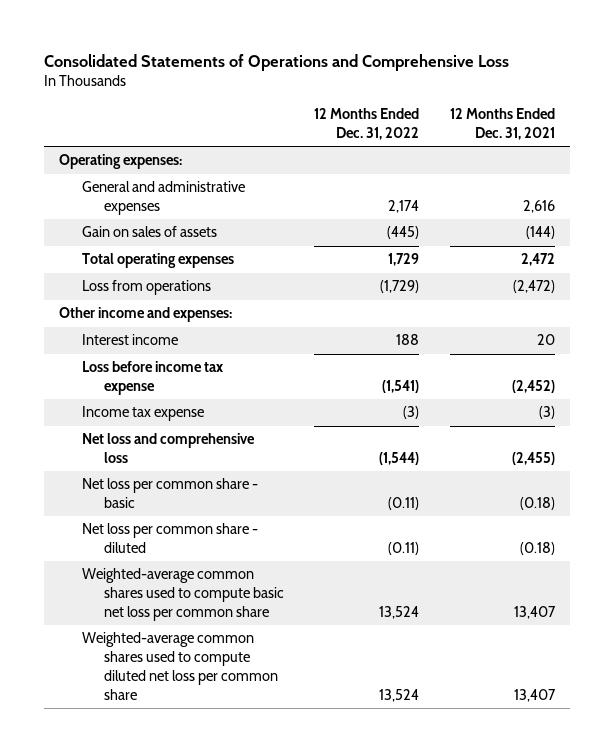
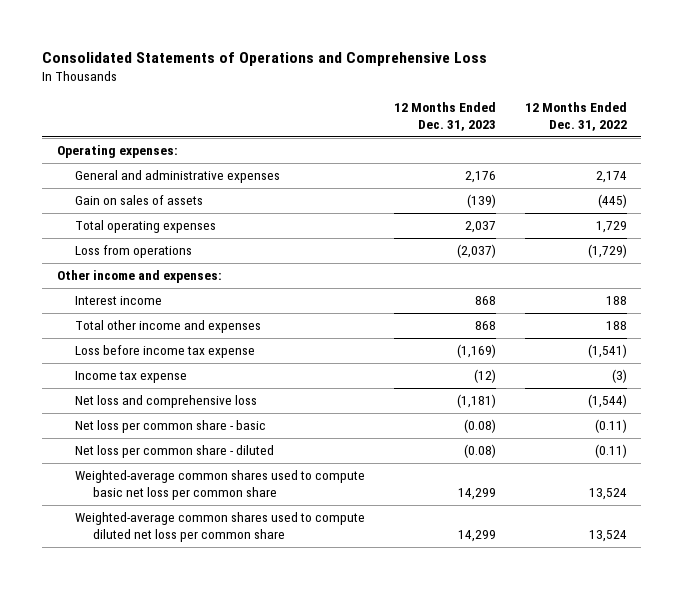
[449,108,555,141] 12 Months Ended Dec. 31, 2021 -> none
none -> [393,101,496,131] 12 Months Ended Dec. 31, 2023
none -> [75,320,262,334] Total other income and expenses

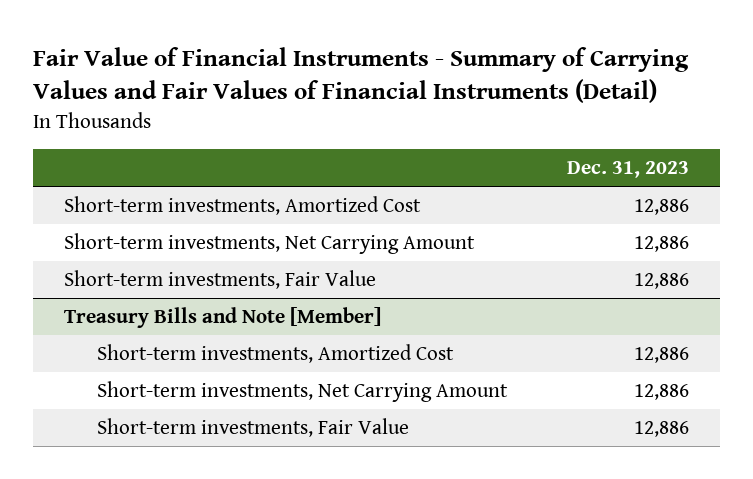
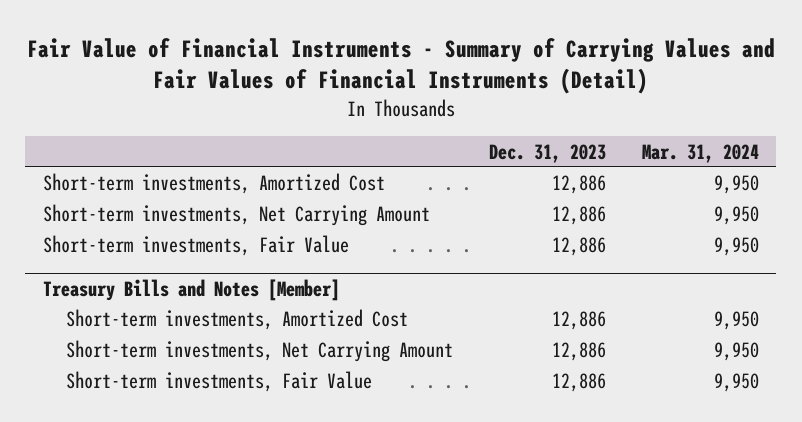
none -> [641,143,759,163] Mar. 31, 2024
[63,307,381,329] Treasury Bills and Note [Member] -> [42,279,340,302] Treasury Bills and Notes [Member]

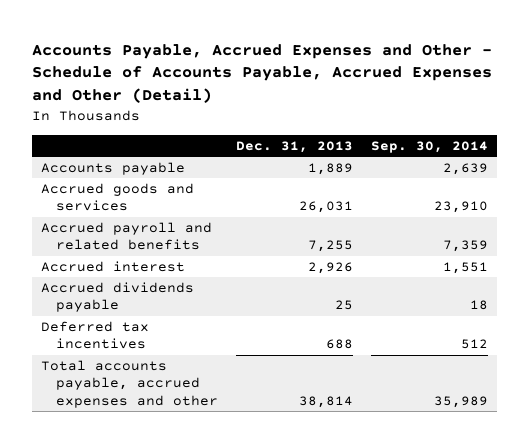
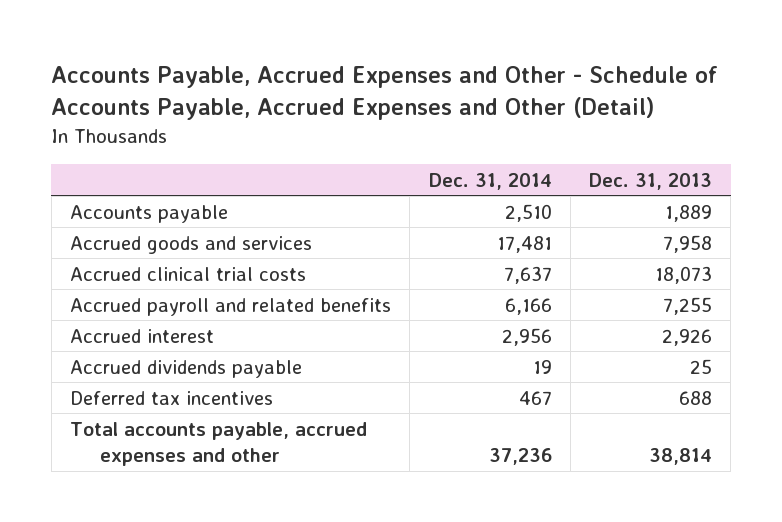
[370,140,488,153] Sep. 30, 2014 -> none
none -> [428,172,552,190] Dec. 31, 2014
[298,201,353,214] 26,031 -> [663,234,713,253] 7,958
none -> [70,266,307,281] Accrued clinical trial costs

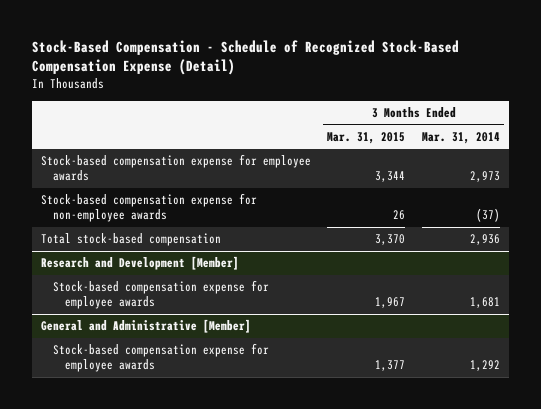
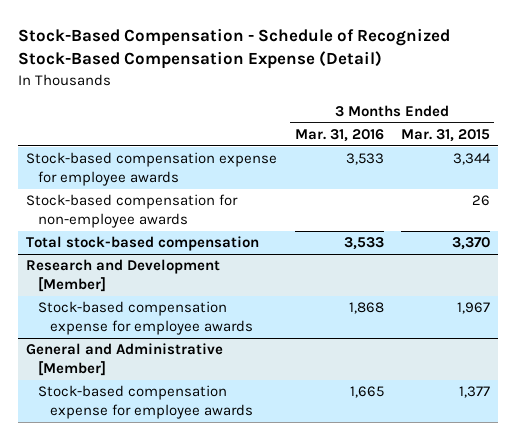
[422,131,501,144] Mar. 31, 2014 -> none
none -> [294,129,384,143] Mar. 31, 2016
[40,193,257,223] Stock-based compensation expense for non-employee awards -> [26,194,239,229] Stock-based compensation for non-employee awards

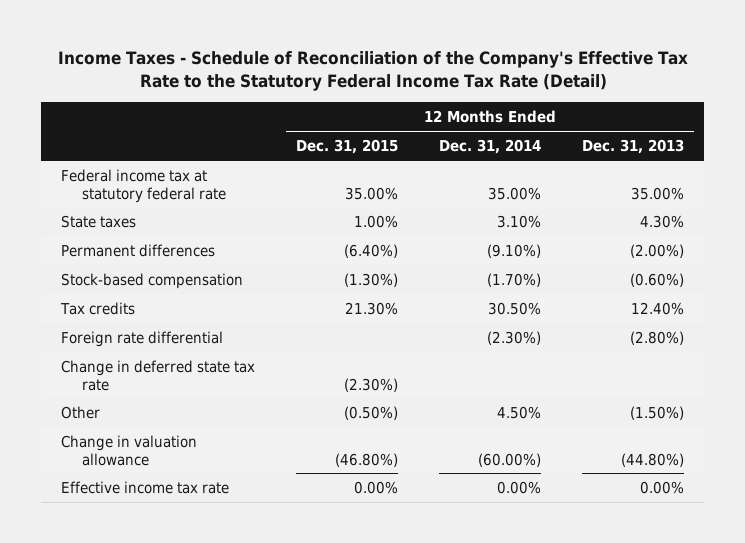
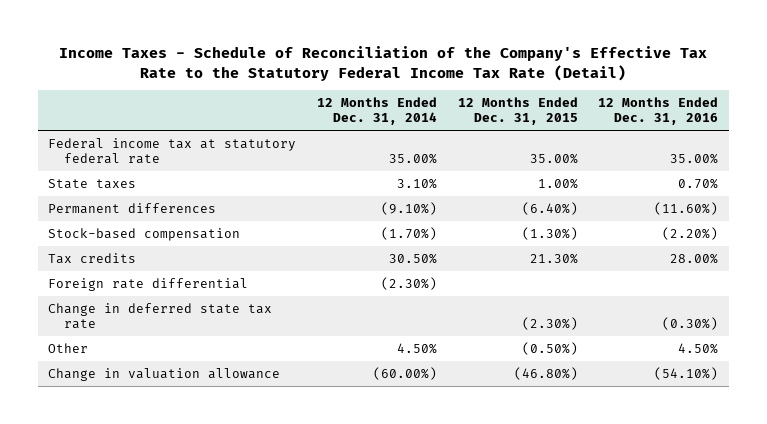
[581,139,684,155] Dec. 31, 2013 -> none
none -> [598,97,719,126] 12 Months Ended Dec. 31, 2016
[61,480,230,494] Effective income tax rate -> none

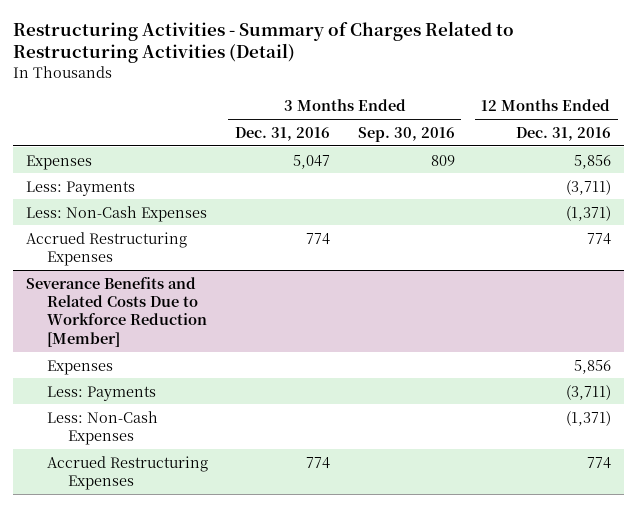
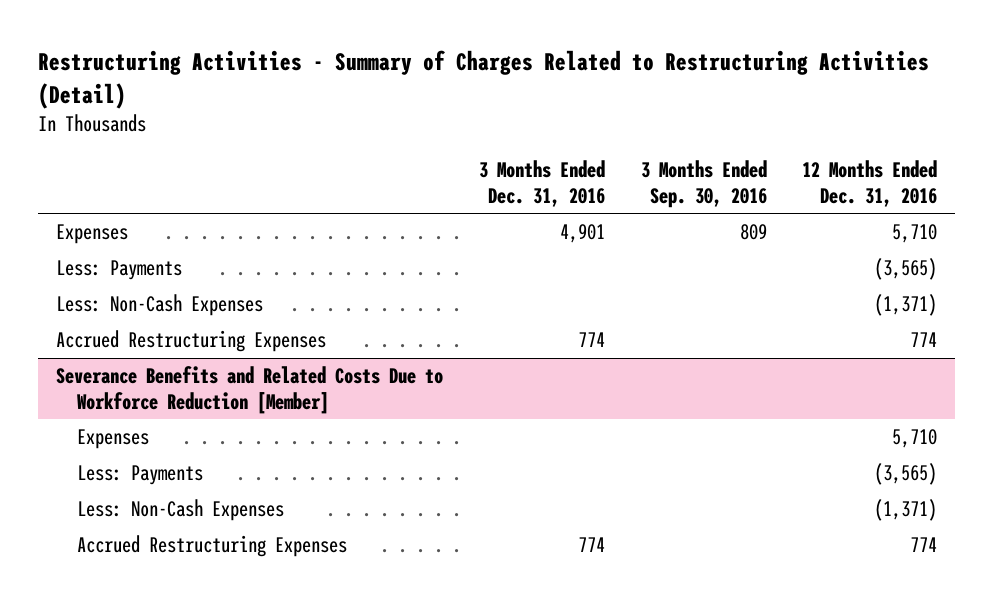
[293,154,331,169] 5,047 -> [559,224,605,244] 4,901
[573,154,611,169] 5,856 -> [892,224,938,244] 5,710
[565,179,611,195] (3,711) -> [874,258,938,281] (3,565)
[573,359,611,374] 5,856 -> [892,429,938,449] 5,710
[565,384,611,400] (3,711) -> [874,463,938,486] (3,565)

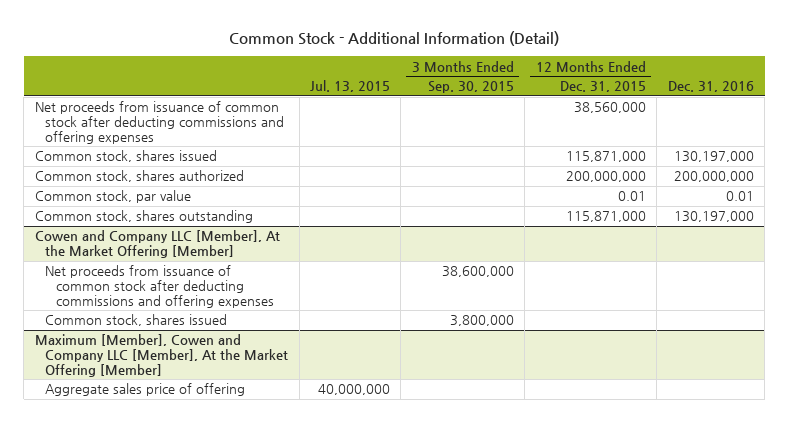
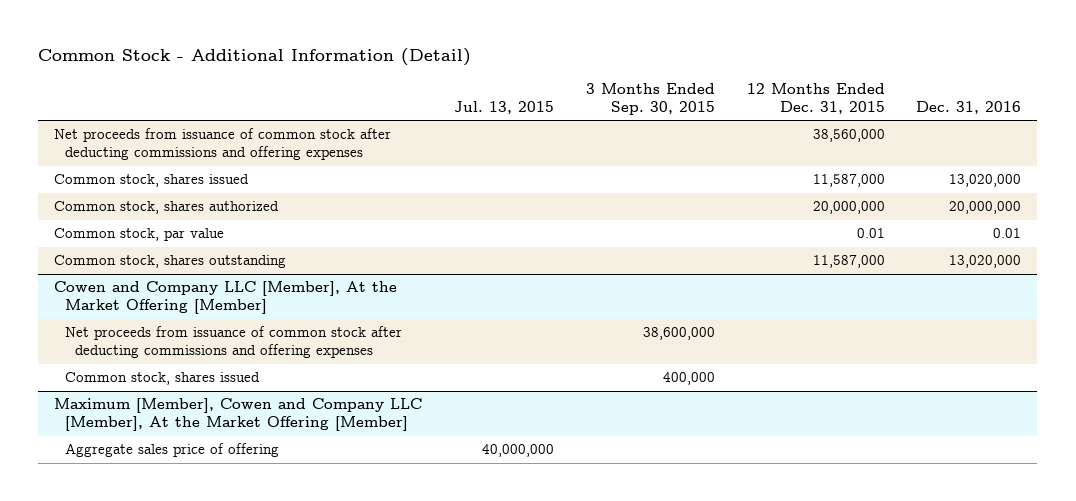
[565,151,646,163] 115,871,000 -> [812,174,885,188] 11,587,000
[673,151,754,163] 130,197,000 -> [949,174,1022,188] 13,020,000
[565,171,646,183] 200,000,000 -> [812,201,885,215] 20,000,000
[673,171,754,183] 200,000,000 -> [949,201,1022,215] 20,000,000
[565,211,646,223] 115,871,000 -> [812,255,885,269] 11,587,000
[673,211,754,223] 130,197,000 -> [949,255,1022,269] 13,020,000
[449,315,514,327] 3,800,000 -> [662,372,715,386] 400,000

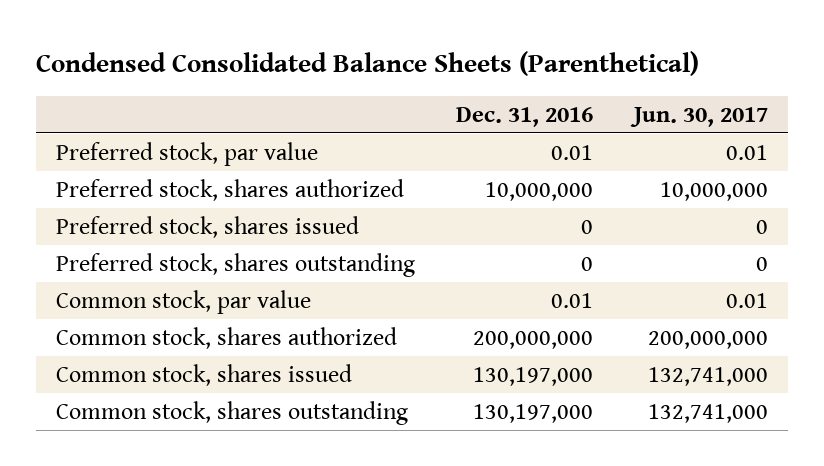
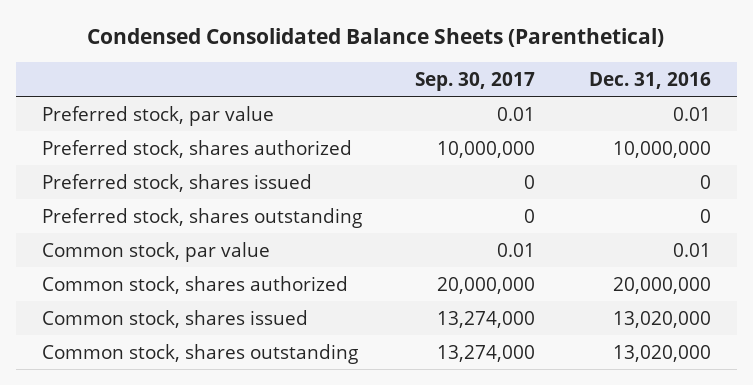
[629,106,768,127] Jun. 30, 2017 -> none
none -> [415,71,536,91] Sep. 30, 2017
[472,330,593,349] 200,000,000 -> [612,276,711,294] 20,000,000
[472,366,593,386] 130,197,000 -> [612,310,711,328] 13,020,000
[472,403,593,423] 130,197,000 -> [612,344,711,362] 13,020,000

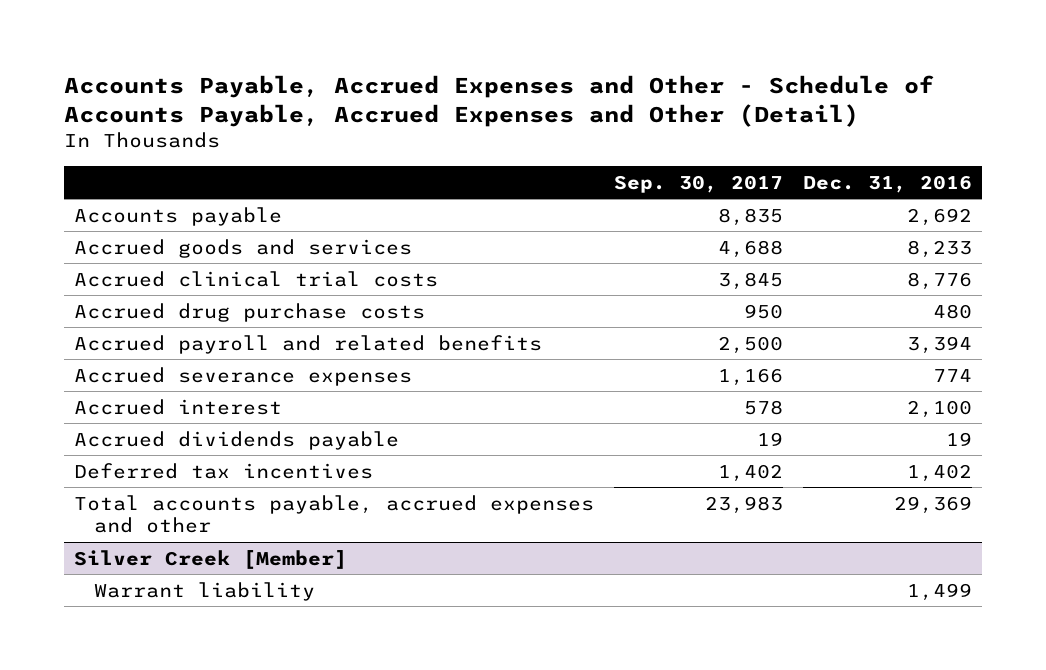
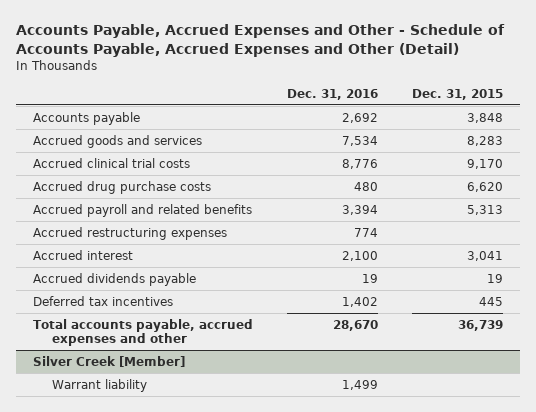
[613,174,783,193] Sep. 30, 2017 -> none
none -> [411,88,503,100] Dec. 31, 2015
[906,239,972,258] 8,233 -> [342,135,379,146] 7,534
[73,366,412,386] Accrued severance expenses -> [33,226,228,240] Accrued restructuring expenses
[893,495,972,514] 29,369 -> [333,319,379,331] 28,670

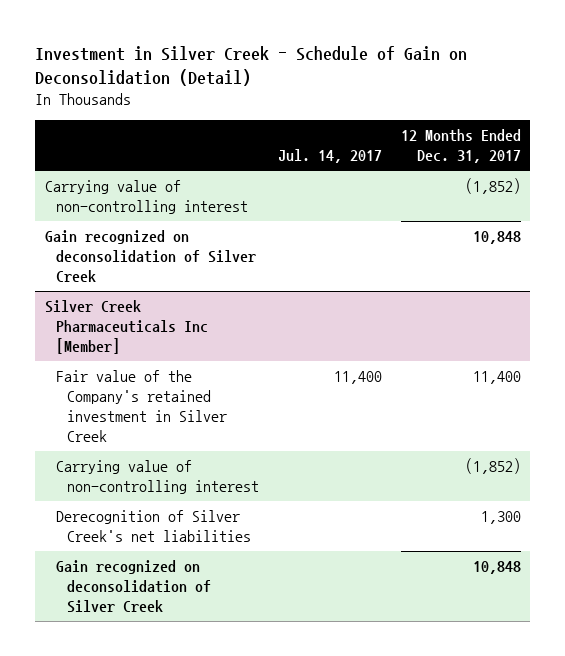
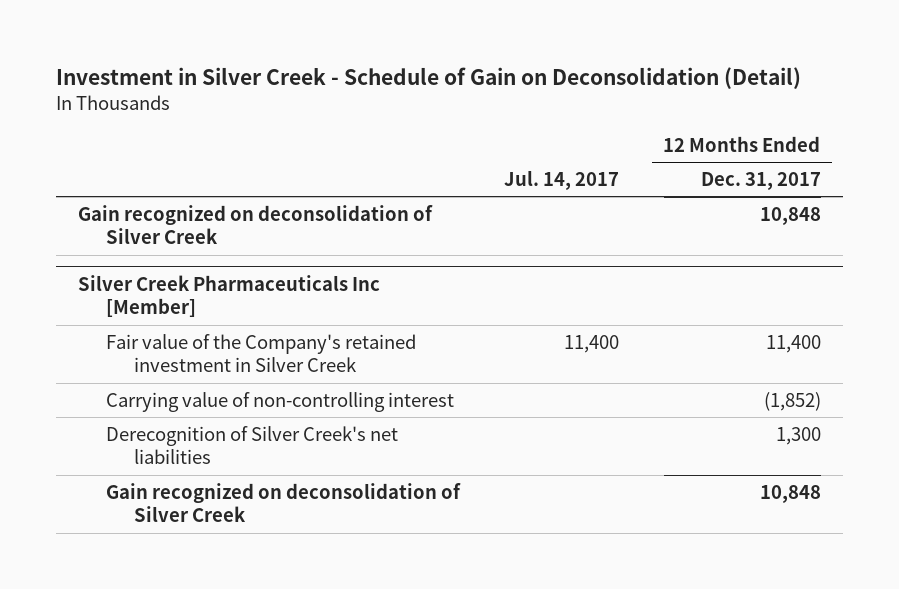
[44,180,248,215] Carrying value of non-controlling interest -> none

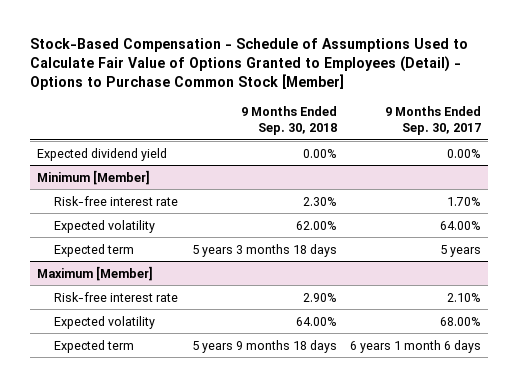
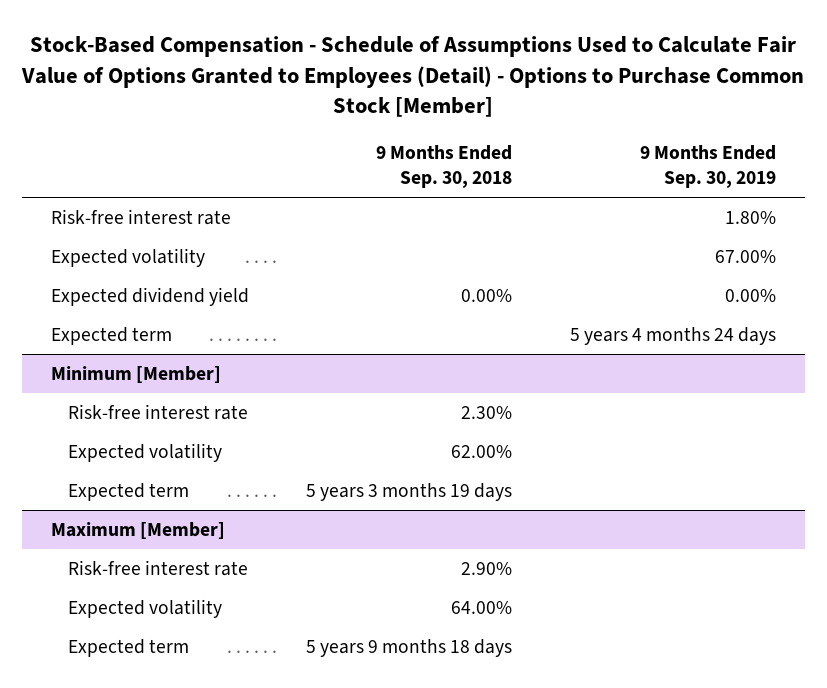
[384,106,481,135] 9 Months Ended Sep. 30, 2017 -> none
none -> [639,144,776,188] 9 Months Ended Sep. 30, 2019
none -> [50,209,231,226] Risk-free interest rate
none -> [50,248,205,268] Expected volatility
none -> [50,327,172,346] Expected term
[191,243,337,257] 5 years 3 months 18 days -> [306,483,513,502] 5 years 3 months 19 days

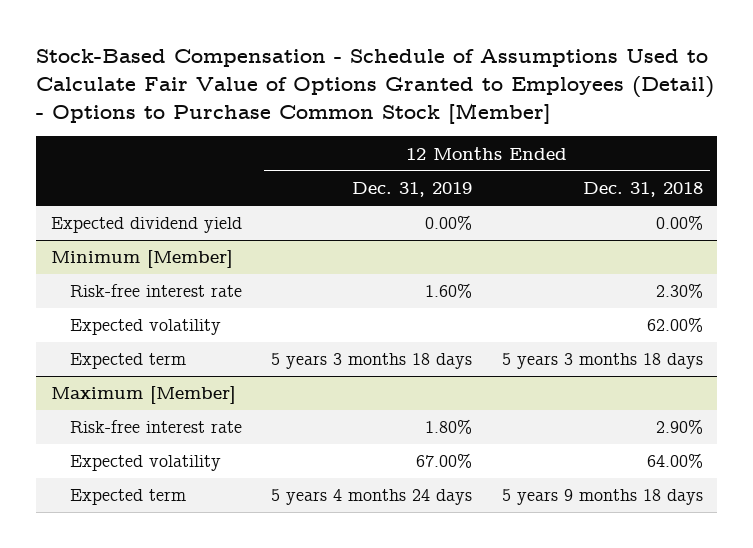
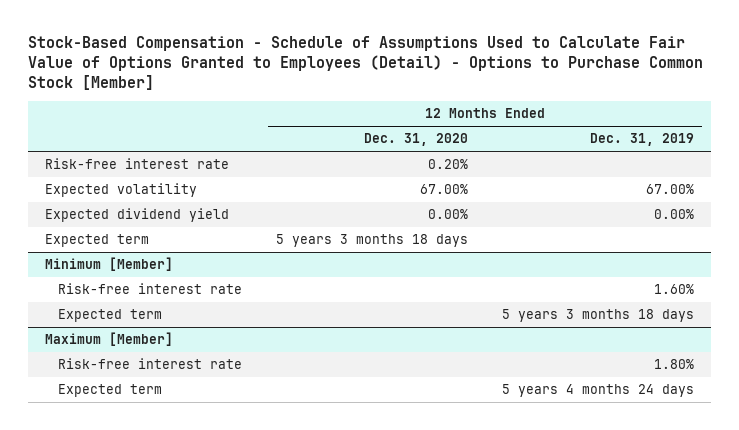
[582,182,703,198] Dec. 31, 2018 -> none
none -> [364,133,469,147] Dec. 31, 2020
none -> [45,158,230,170] Risk-free interest rate
none -> [45,183,198,198] Expected volatility
none -> [45,234,150,248] Expected term
[69,319,221,336] Expected volatility -> none
[69,455,221,472] Expected volatility -> none

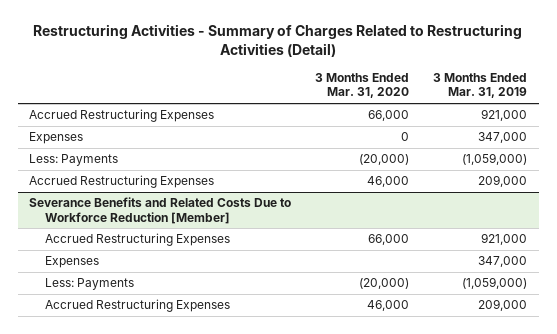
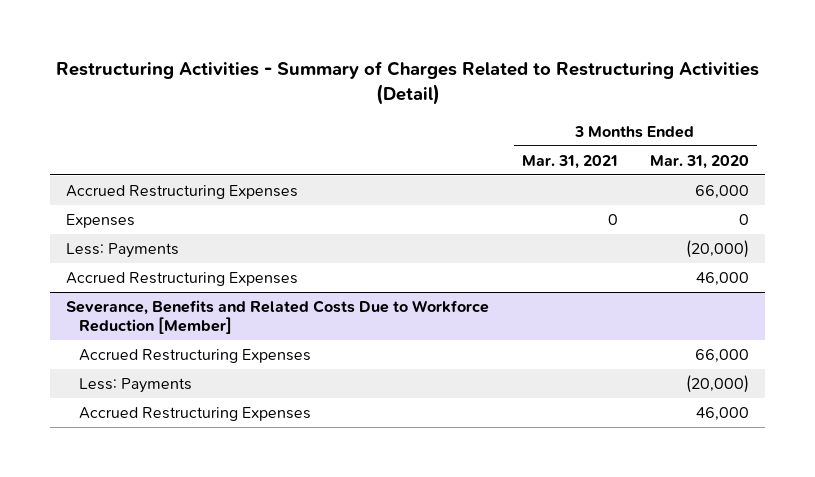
[433,73,528,99] 3 Months Ended Mar. 31, 2019 -> none
none -> [521,154,618,169] Mar. 31, 2021
[29,197,292,224] Severance Benefits and Related Costs Due to Workforce Reduction [Member] -> [66,300,490,335] Severance, Benefits and Related Costs Due to Workforce Reduction [Member]
[44,256,99,269] Expenses -> none

